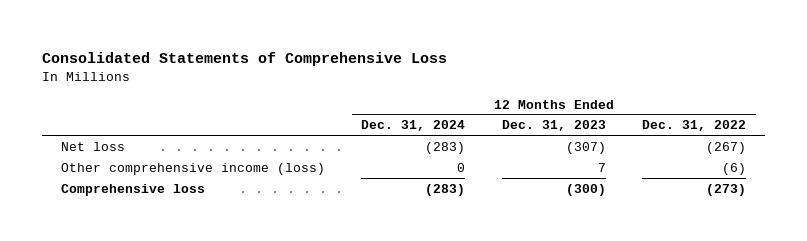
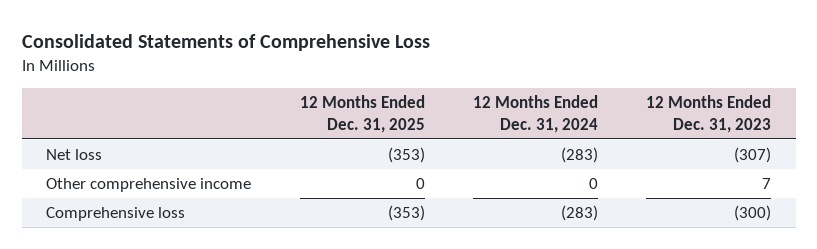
[642,120,747,132] Dec. 31, 2022 -> none
none -> [299,94,425,133] 12 Months Ended Dec. 31, 2025
[60,162,325,175] Other comprehensive income (loss) -> [46,177,252,192] Other comprehensive income

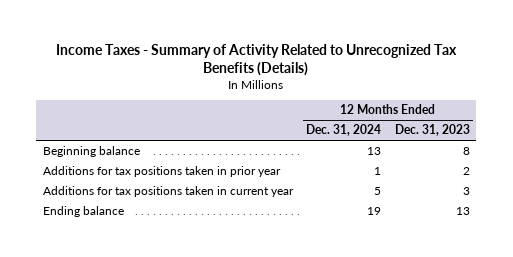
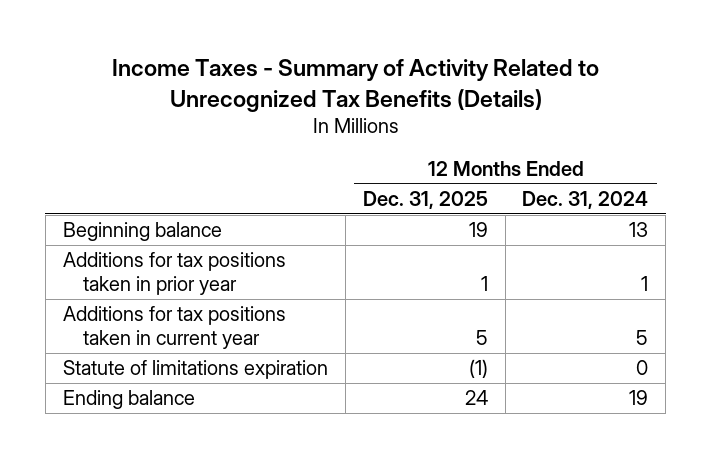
[394,124,470,137] Dec. 31, 2023 -> none
none -> [362,190,488,209] Dec. 31, 2025
none -> [62,360,328,380] Statute of limitations expiration

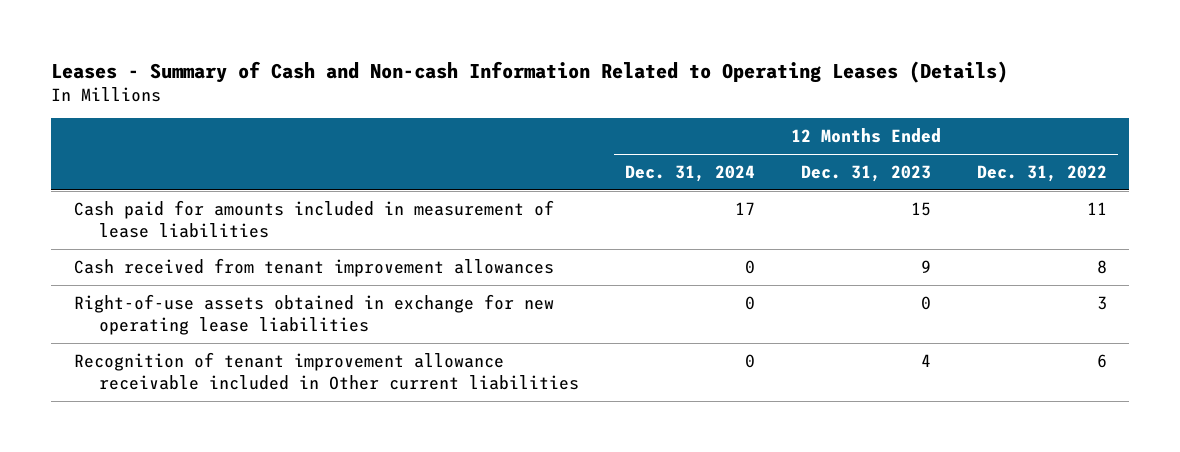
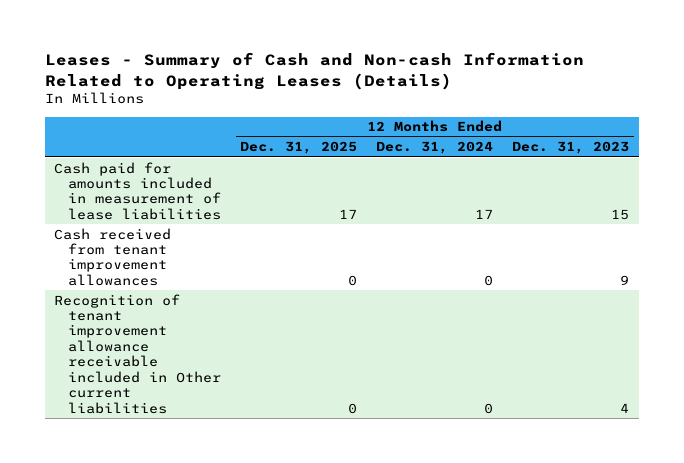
[976,165,1107,183] Dec. 31, 2022 -> none
none -> [240,141,358,155] Dec. 31, 2025
[73,293,554,335] Right-of-use assets obtained in exchange for new operating lease liabilities -> none

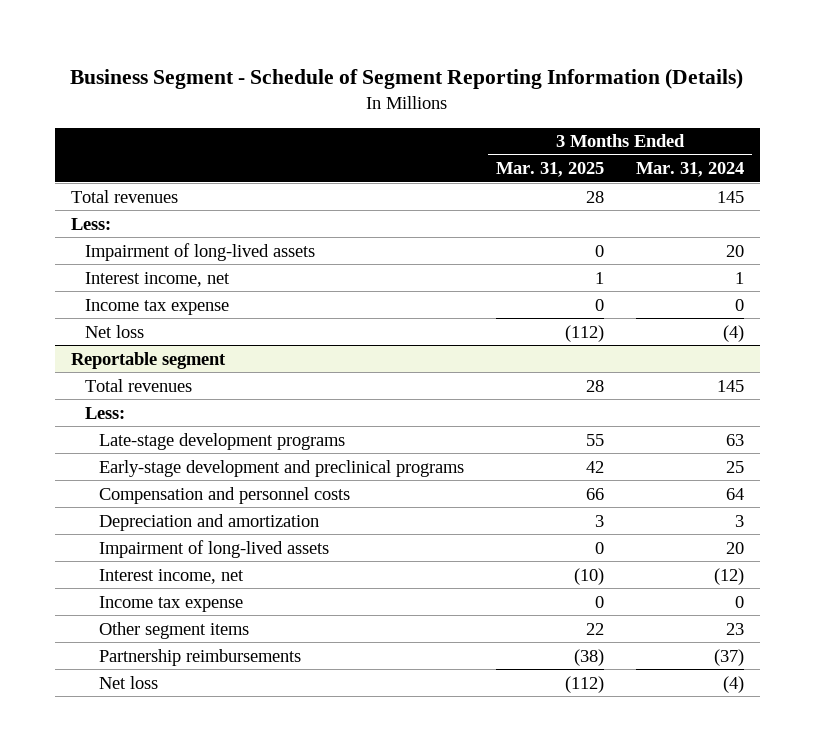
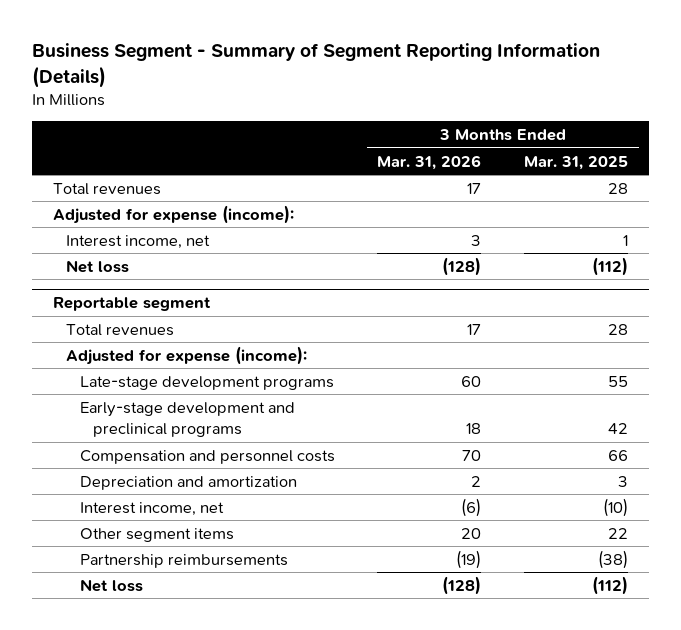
[70,68,744,89] Business Segment - Schedule of Segment Reporting Information (Details) -> [31,43,600,88] Business Segment - Summary of Segment Reporting Information (Details)
[636,162,745,178] Mar. 31, 2024 -> none
none -> [377,154,482,170] Mar. 31, 2026
[84,242,315,261] Impairment of long-lived assets -> none
[70,217,111,230] Less: -> [52,204,294,224] Adjusted for expense (income):
[84,298,229,315] Income tax expense -> none
[84,406,125,419] Less: -> [66,345,308,365] Adjusted for expense (income):
[99,539,330,558] Impairment of long-lived assets -> none
[99,595,244,612] Income tax expense -> none

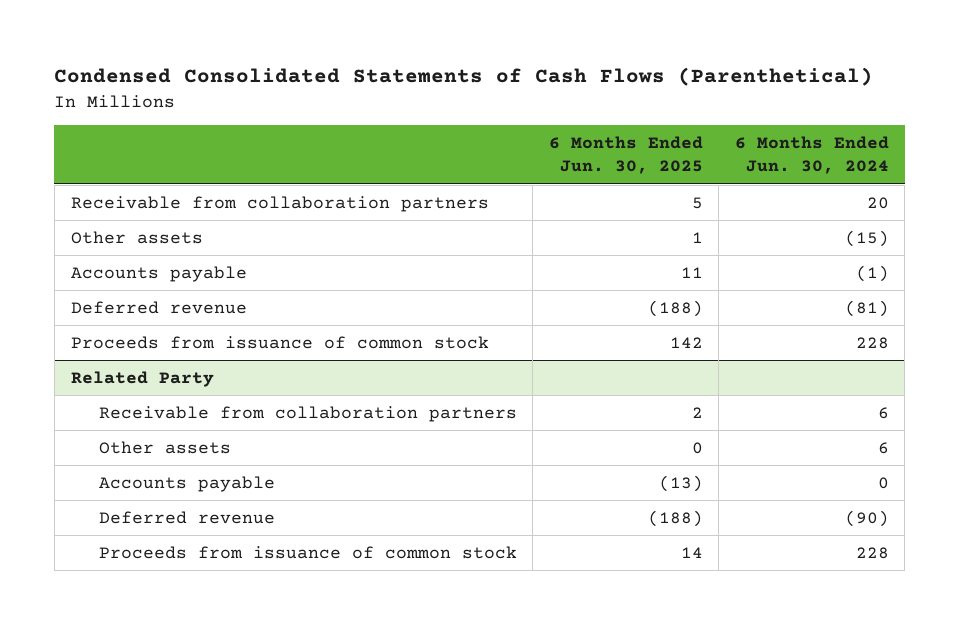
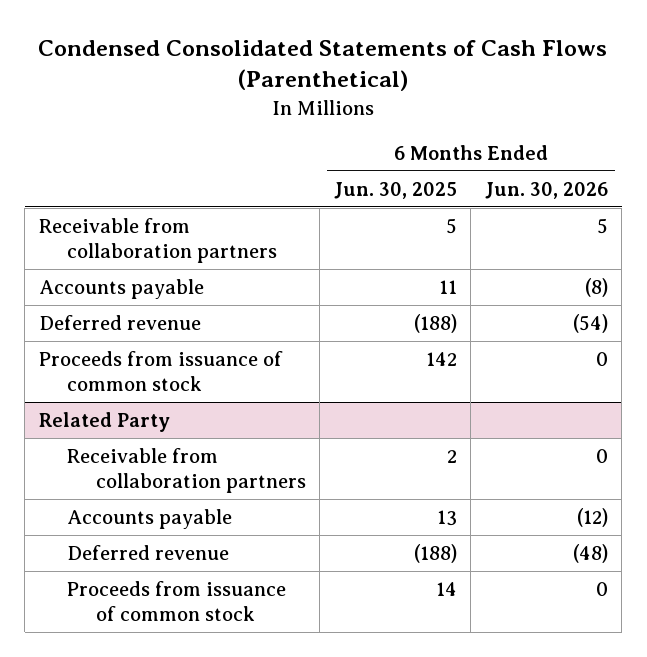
[734,135,889,175] 6 Months Ended Jun. 30, 2024 -> none
none -> [484,181,608,199] Jun. 30, 2026
[70,230,203,244] Other assets -> none
[98,440,231,454] Other assets -> none
[658,474,703,492] (13) -> [436,509,457,526] 13

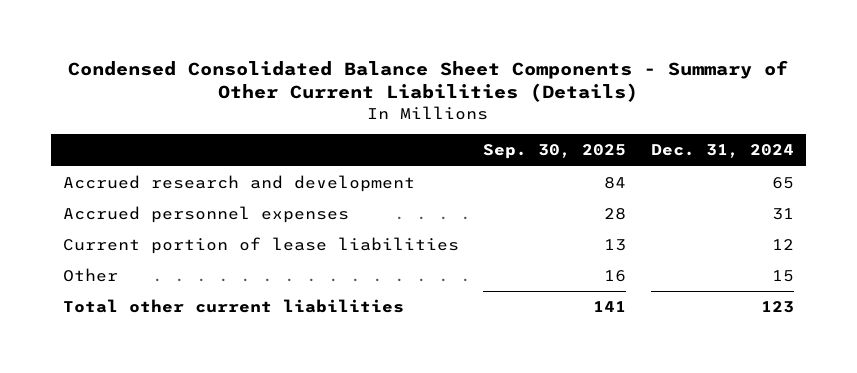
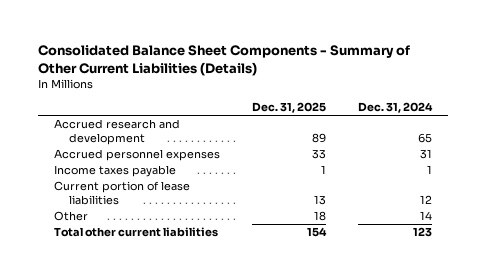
[68,59,789,103] Condensed Consolidated Balance Sheet Components - Summary of Other Current Liabilities (Details) -> [38,45,411,76] Consolidated Balance Sheet Components - Summary of Other Current Liabilities (Details)
[483,144,627,160] Sep. 30, 2025 -> none
none -> [252,102,327,114] Dec. 31, 2025
none -> [54,165,177,178] Income taxes payable
[771,269,794,282] 15 -> [420,211,433,221] 14

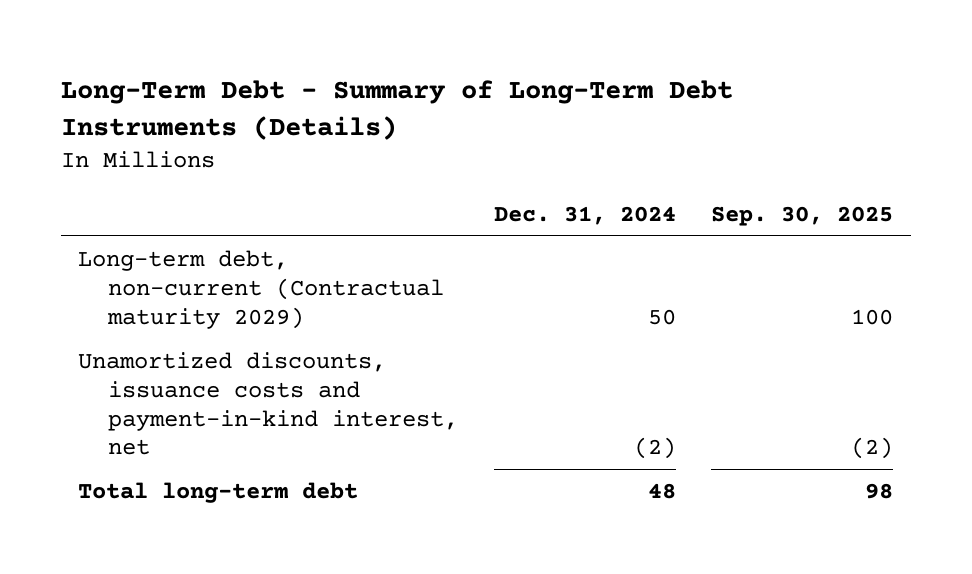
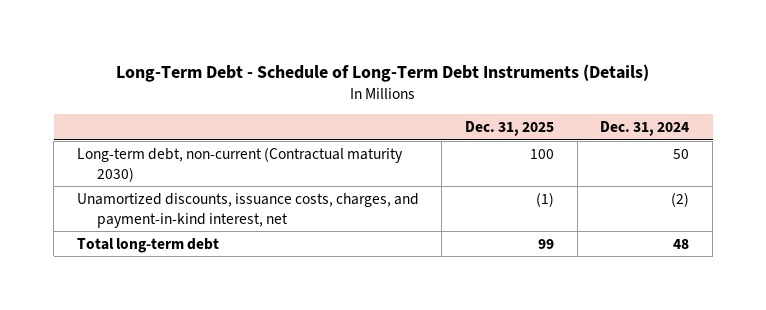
[60,79,733,141] Long-Term Debt - Summary of Long-Term Debt Instruments (Details) -> [116,63,650,82] Long-Term Debt - Schedule of Long-Term Debt Instruments (Details)
[711,205,894,226] Sep. 30, 2025 -> none
none -> [465,121,555,137] Dec. 31, 2025
[78,250,445,329] Long-term debt, non-current (Contractual maturity 2029) -> [76,146,403,182] Long-term debt, non-current (Contractual maturity 2030)
[78,352,459,456] Unamortized discounts, issuance costs and payment-in-kind interest, net -> [76,192,419,228] Unamortized discounts, issuance costs, charges, and payment-in-kind interest, net

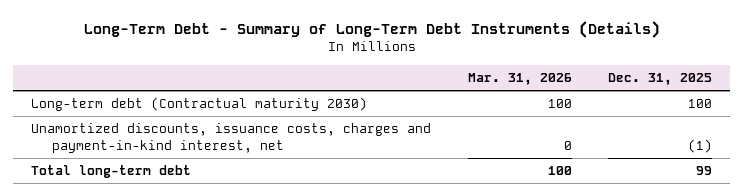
[116,63,650,82] Long-Term Debt - Schedule of Long-Term Debt Instruments (Details) -> [83,20,660,38] Long-Term Debt - Summary of Long-Term Debt Instruments (Details)
[600,121,690,137] Dec. 31, 2024 -> none
none -> [467,72,572,85] Mar. 31, 2026
[76,146,403,182] Long-term debt, non-current (Contractual maturity 2030) -> [31,97,368,112] Long-term debt (Contractual maturity 2030)
[76,192,419,228] Unamortized discounts, issuance costs, charges, and payment-in-kind interest, net -> [31,123,432,154] Unamortized discounts, issuance costs, charges and payment-in-kind interest, net

